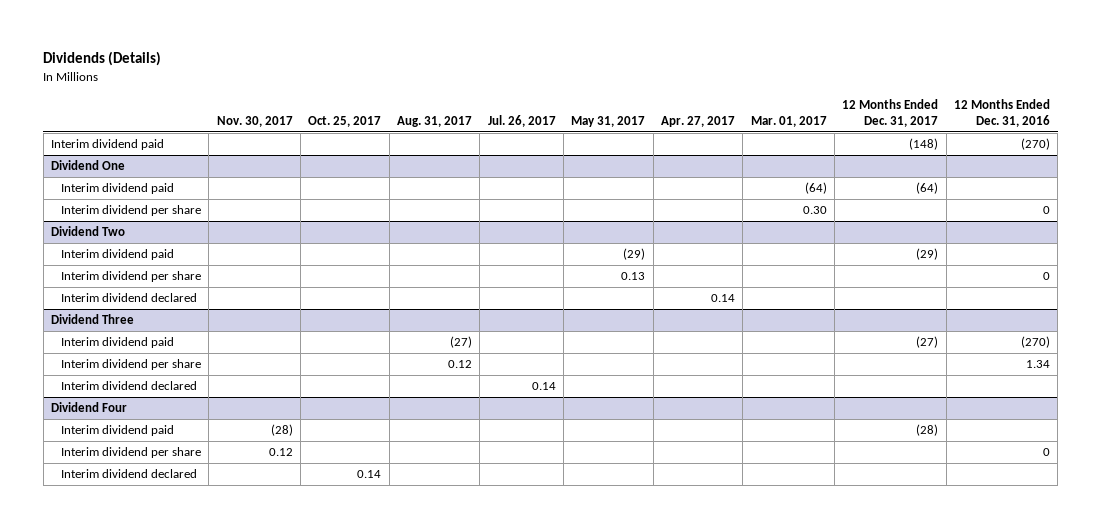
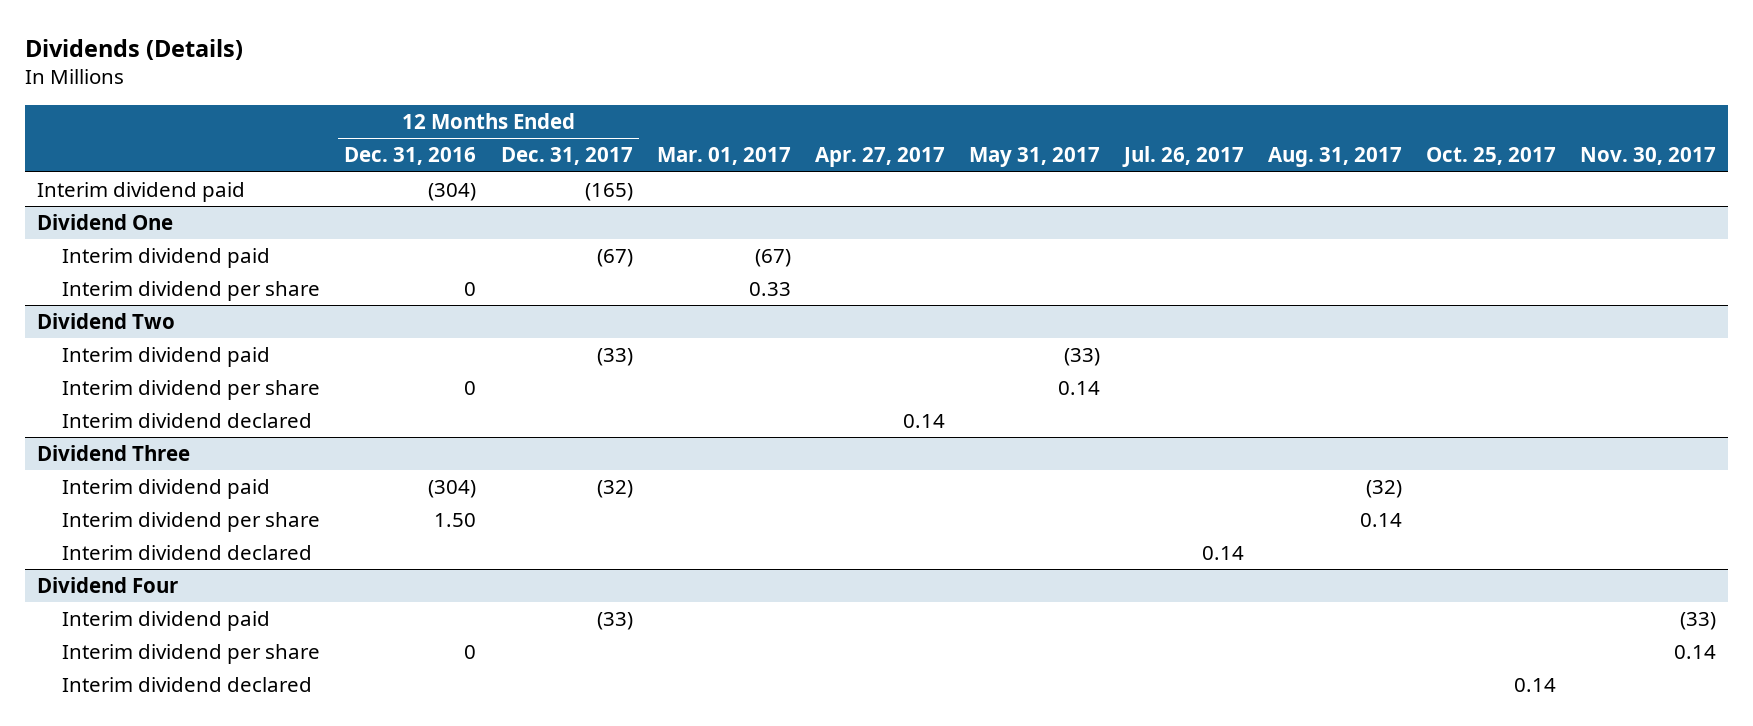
[909,138,939,151] (148) -> [584,183,633,202] (165)
[1020,138,1050,151] (270) -> [428,183,477,202] (304)
[804,182,827,195] (64) -> [754,249,791,268] (67)
[916,182,939,195] (64) -> [596,249,633,268] (67)
[802,206,827,215] 0.30 -> [748,282,791,297] 0.33
[623,248,646,261] (29) -> [1063,348,1100,367] (33)
[916,248,939,261] (29) -> [596,348,633,367] (33)
[621,272,646,281] 0.13 -> [1057,381,1100,396] 0.14
[450,336,473,349] (27) -> [1366,480,1403,499] (32)
[916,336,939,349] (27) -> [596,480,633,499] (32)
[1020,336,1050,349] (270) -> [428,480,477,499] (304)
[448,360,473,369] 0.12 -> [1360,513,1403,528] 0.14
[1025,360,1050,369] 1.34 -> [434,513,477,528] 1.50
[270,424,293,437] (28) -> [1680,612,1717,631] (33)
[916,424,939,437] (28) -> [596,612,633,631] (33)
[268,448,293,457] 0.12 -> [1674,645,1717,660] 0.14

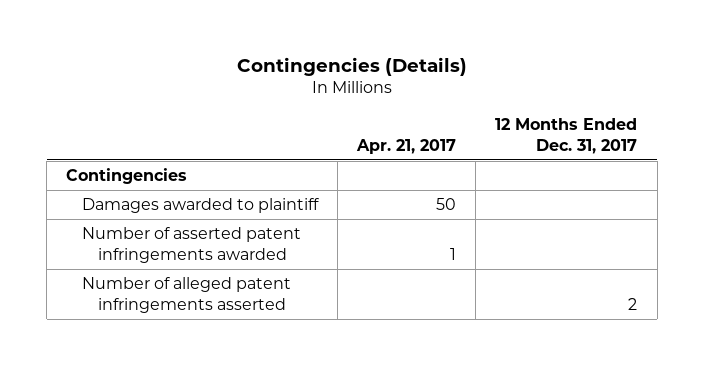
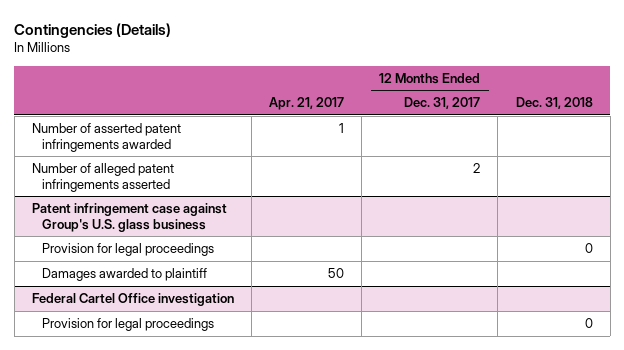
none -> [515,97,593,110] Dec. 31, 2018
[66,168,188,185] Contingencies -> none
[81,198,319,214] Damages awarded to plaintiff -> none
none -> [31,203,227,232] Patent infringement case against Group's U.S. glass business
none -> [42,243,215,257] Provision for legal proceedings
none -> [42,268,208,282] Damages awarded to plaintiff
none -> [31,293,234,307] Federal Cartel Office investigation
none -> [42,318,215,332] Provision for legal proceedings

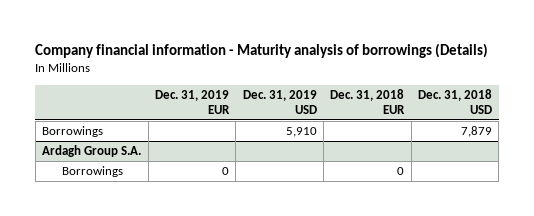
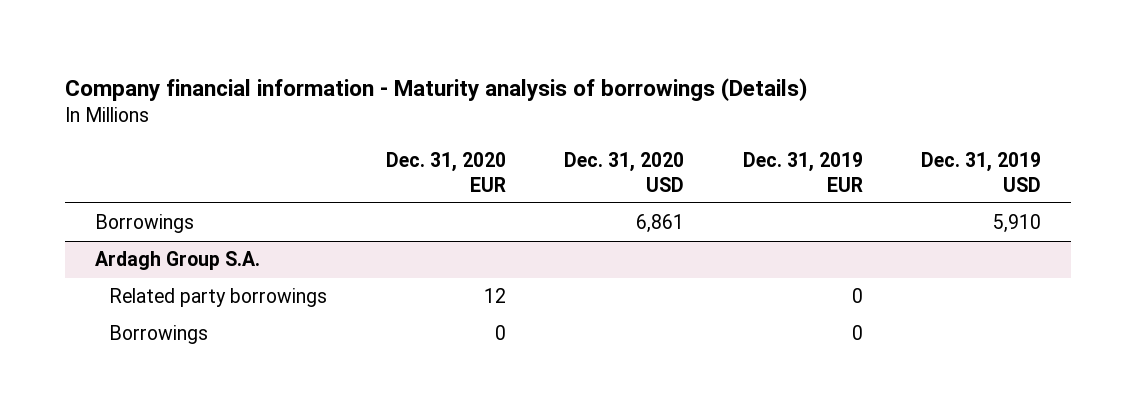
[330,89,406,114] Dec. 31, 2018 EUR -> none
[418,89,493,114] Dec. 31, 2018 USD -> none
none -> [385,151,506,192] Dec. 31, 2020 EUR
none -> [564,151,685,192] Dec. 31, 2020 USD
none -> [109,288,328,308] Related party borrowings

